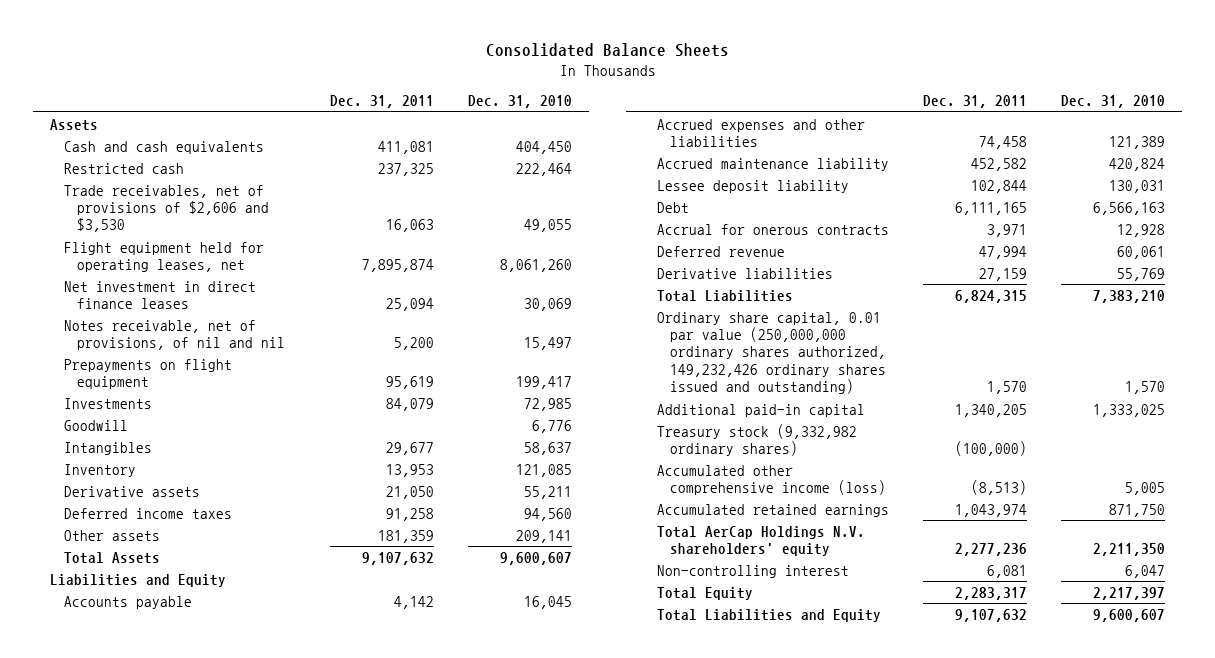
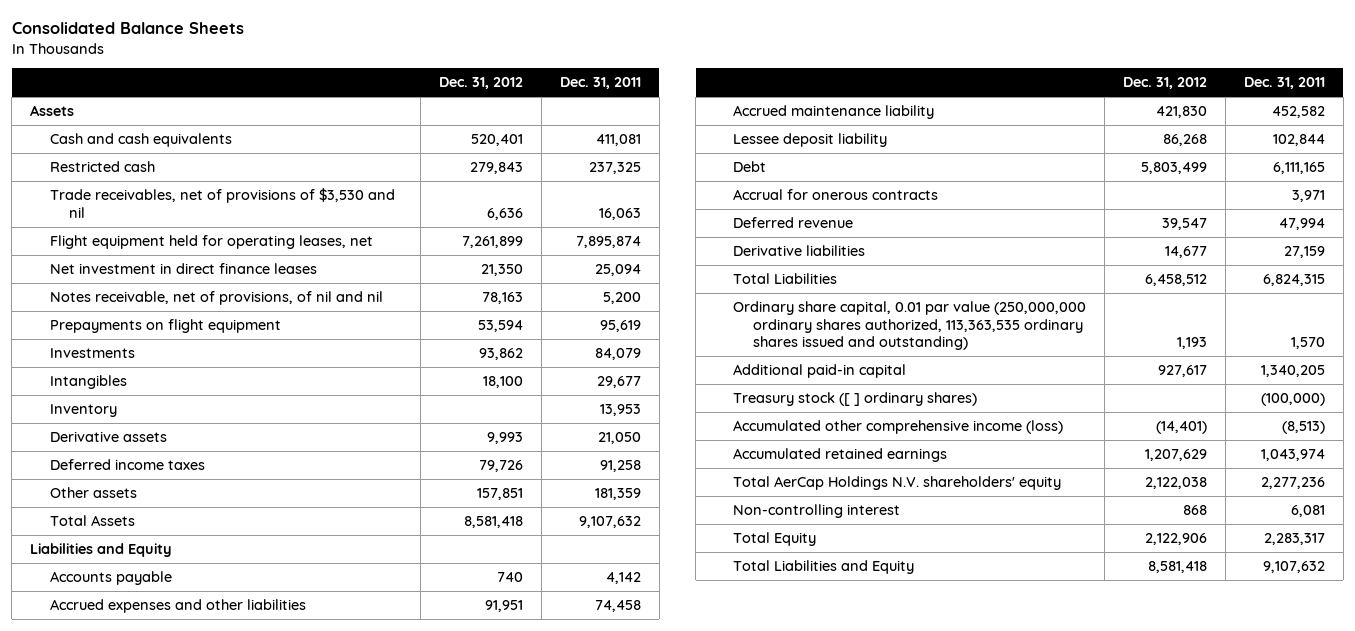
[468,95,573,109] Dec. 31, 2010 -> none
none -> [439,77,524,90] Dec. 31, 2012
[63,184,270,233] Trade receivables, net of provisions of $2,606 and $3,530 -> [49,188,395,218] Trade receivables, net of provisions of $3,530 and nil
[63,419,128,431] Goodwill -> none
[656,311,887,395] Ordinary share capital, 0.01 par value (250,000,000 ordinary shares authorized, 149,232,426 ordinary shares issued and outstanding) -> [733,301,1087,351] Ordinary share capital, 0.01 par value (250,000,000 ordinary shares authorized, 113,363,535 ordinary shares issued and outstanding)
[656,423,857,457] Treasury stock (9,332,982 ordinary shares) -> [733,392,978,407] Treasury stock ([ ] ordinary shares)

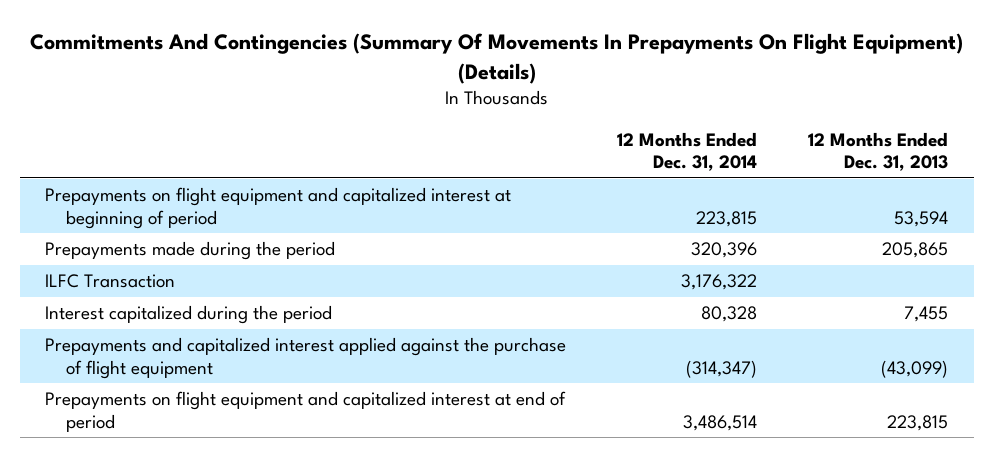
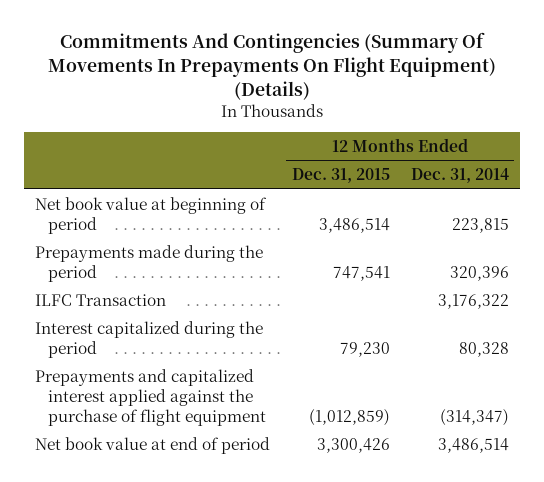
[808,131,949,172] 12 Months Ended Dec. 31, 2013 -> none
none -> [291,168,390,184] Dec. 31, 2015
[45,187,512,229] Prepayments on flight equipment and capitalized interest at beginning of period -> [35,196,268,234] Net book value at beginning of period
[45,391,567,432] Prepayments on flight equipment and capitalized interest at end of period -> [35,436,271,454] Net book value at end of period

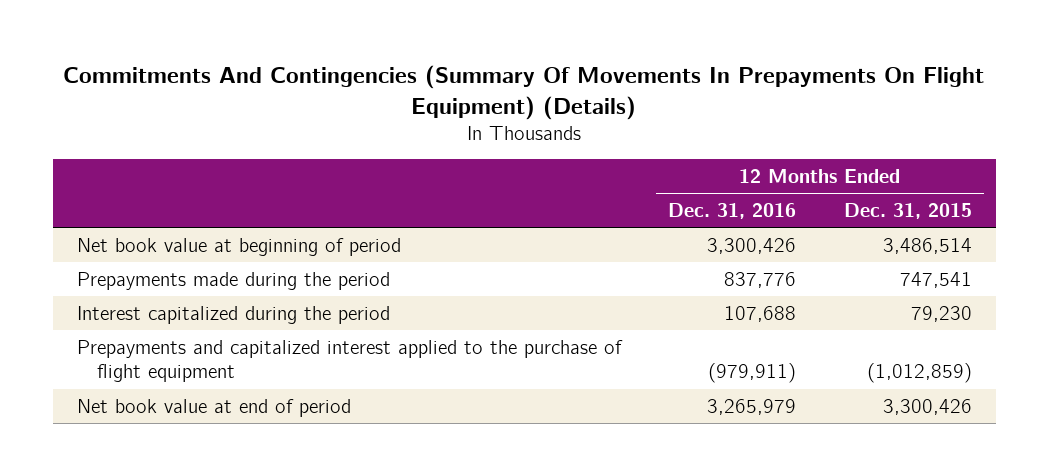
[411,168,510,184] Dec. 31, 2014 -> none
none -> [668,203,797,220] Dec. 31, 2016
[35,293,167,306] ILFC Transaction -> none
[35,368,267,426] Prepayments and capitalized interest applied against the purchase of flight equipment -> [76,339,623,383] Prepayments and capitalized interest applied to the purchase of flight equipment

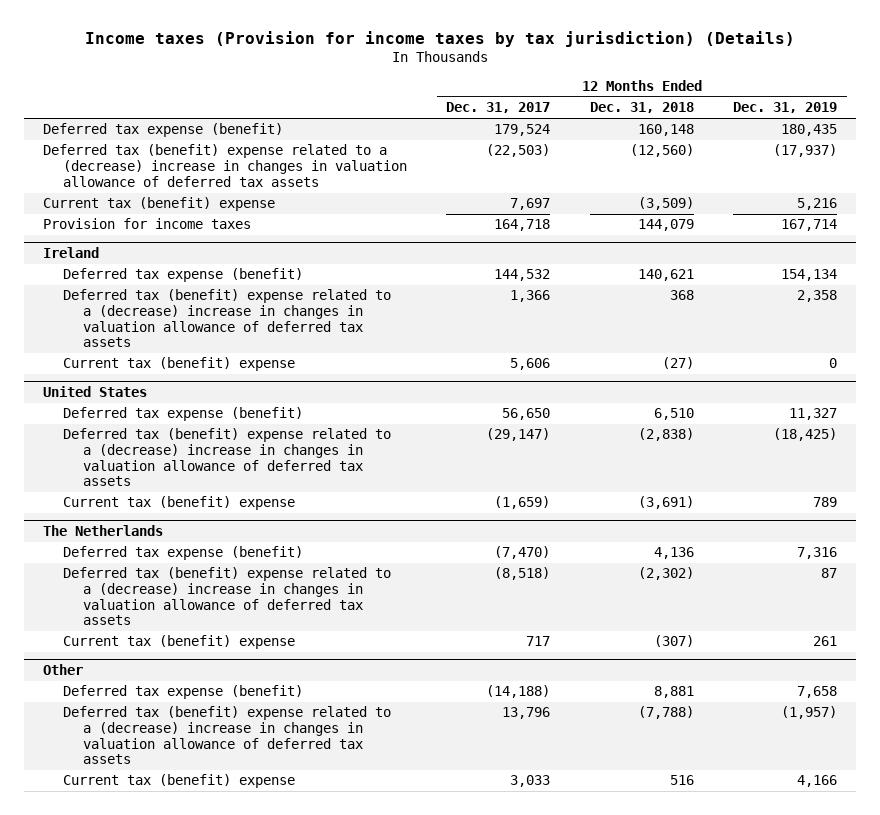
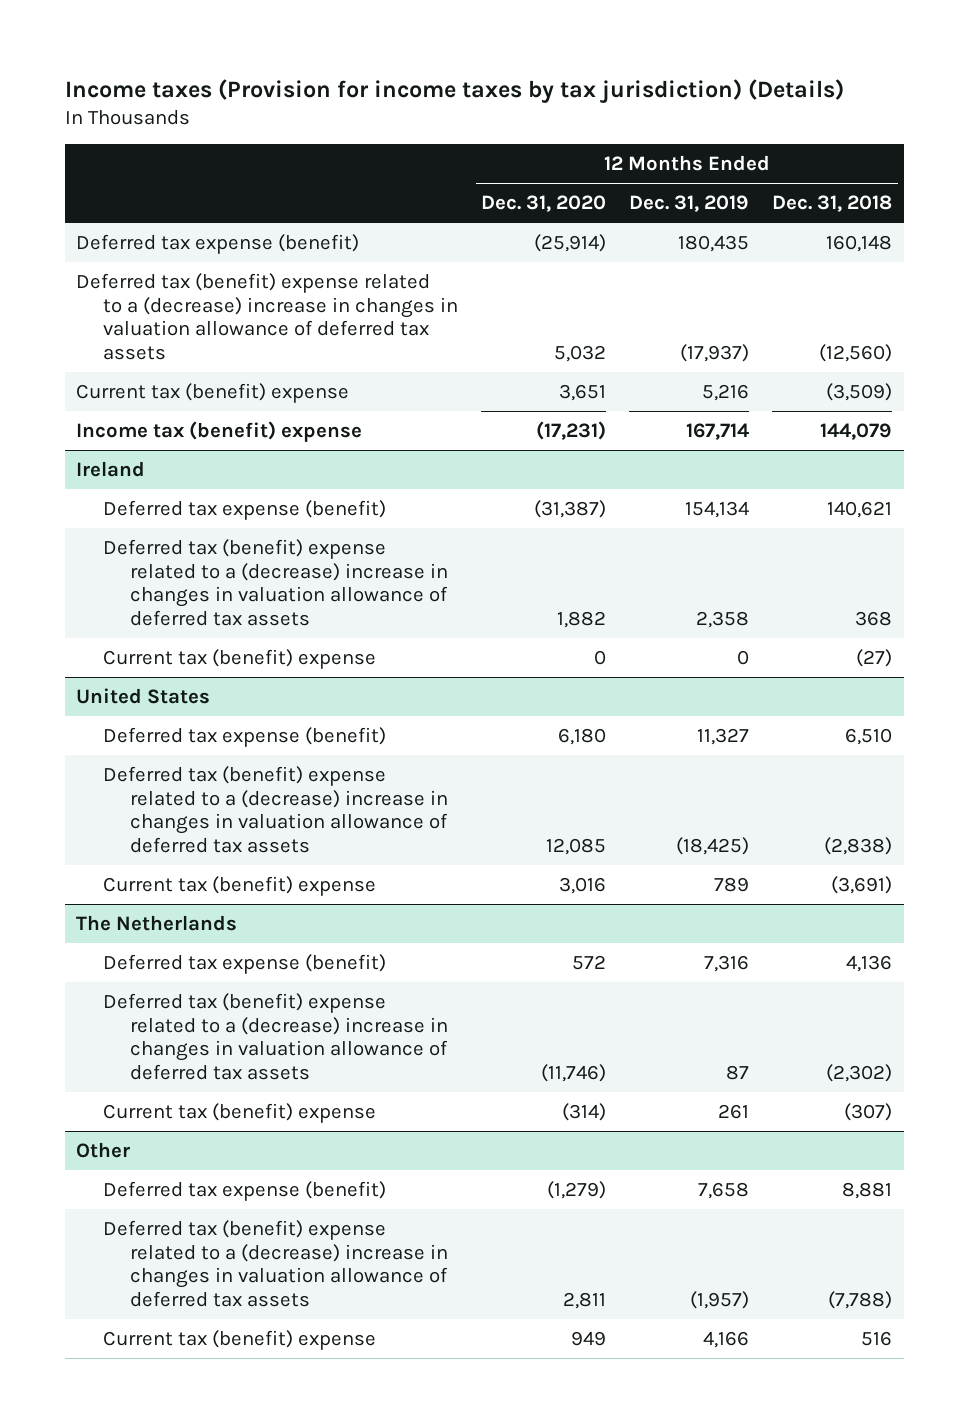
[446,102,551,114] Dec. 31, 2017 -> none
none -> [481,195,607,213] Dec. 31, 2020
[43,218,252,230] Provision for income taxes -> [76,420,363,442] Income tax (benefit) expense

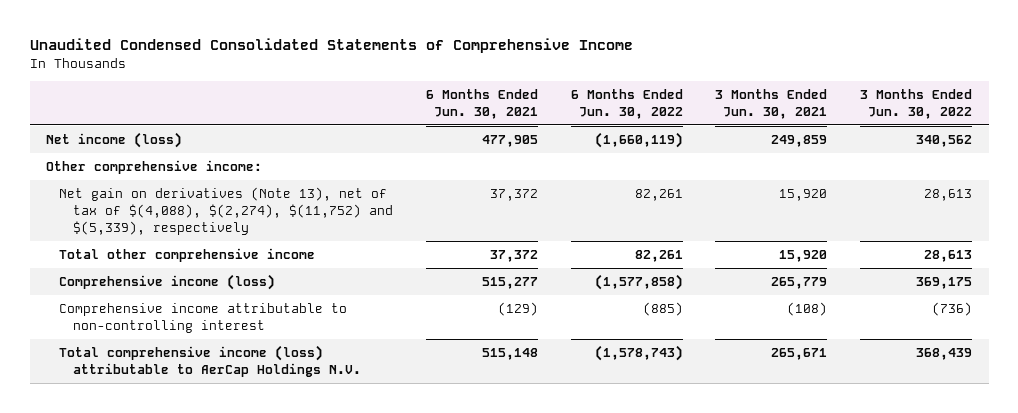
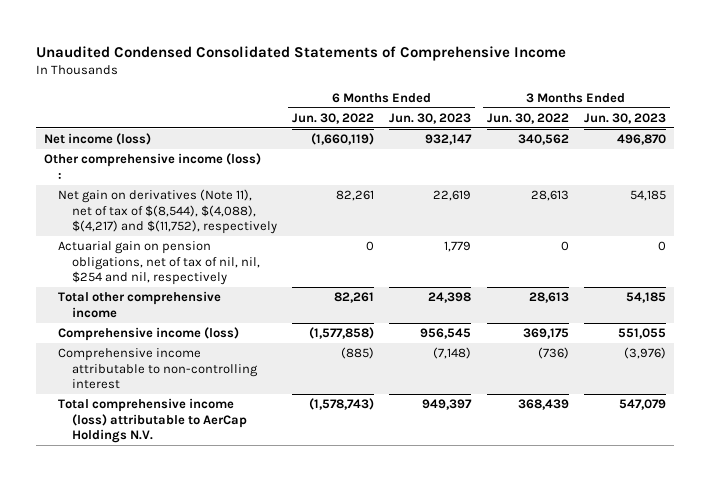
[425,88,538,119] 6 Months Ended Jun. 30, 2021 -> none
[715,88,828,119] 3 Months Ended Jun. 30, 2021 -> none
none -> [389,112,472,124] Jun. 30, 2023
none -> [584,112,667,124] Jun. 30, 2023
[46,160,263,175] Other comprehensive income: -> [43,153,261,179] Other comprehensive income (loss) :
[59,187,393,235] Net gain on derivatives (Note 13), net of tax of $(4,088), $(2,274), $(11,752) and $(5,339), respectively -> [57,189,277,235] Net gain on derivatives (Note 11), net of tax of $(8,544), $(4,088), $(4,217) and $(11,752), respectively
none -> [57,241,260,286] Actuarial gain on pension obligations, net of tax of nil, nil, $254 and nil, respectively

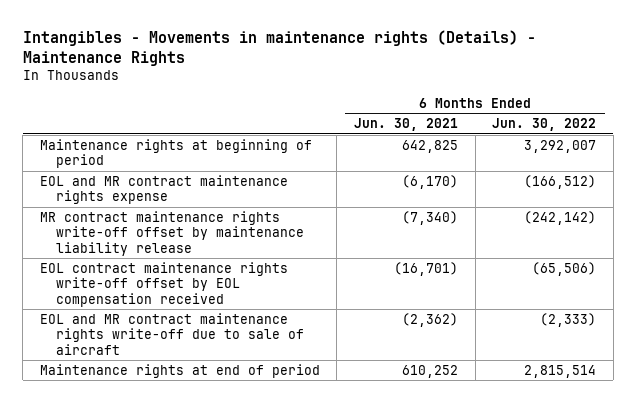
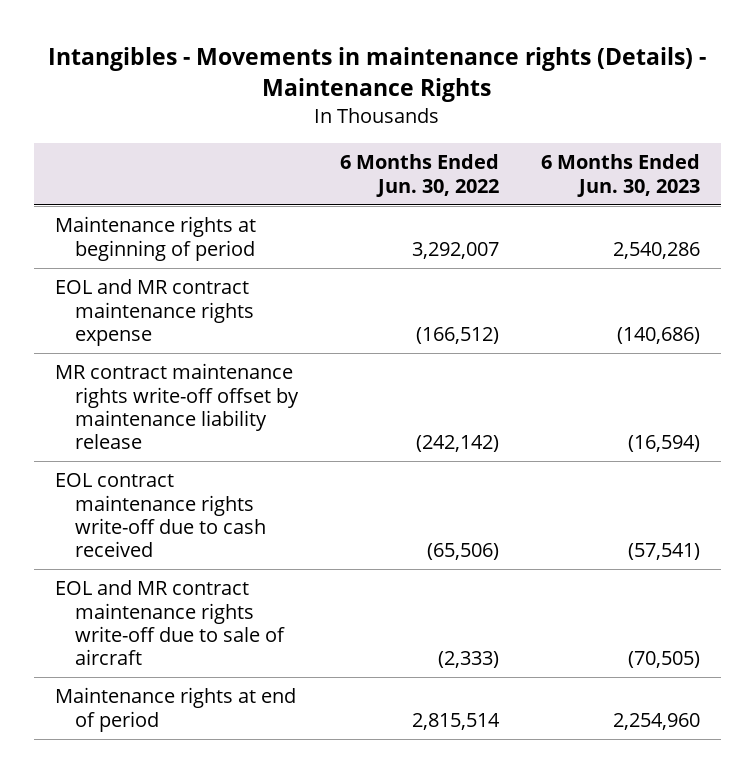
[353,118,458,132] Jun. 30, 2021 -> none
none -> [540,154,700,197] 6 Months Ended Jun. 30, 2023
[39,261,288,308] EOL contract maintenance rights write-off offset by EOL compensation received -> [54,473,266,558] EOL contract maintenance rights write-off due to cash received

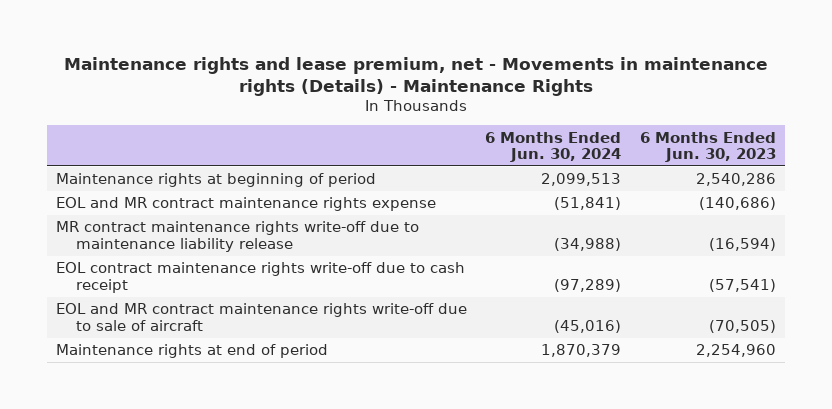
[48,46,707,102] Intangibles - Movements in maintenance rights (Details) - Maintenance Rights -> [63,56,768,96] Maintenance rights and lease premium, net - Movements in maintenance rights (Details) - Maintenance Rights
[339,154,499,197] 6 Months Ended Jun. 30, 2022 -> none
none -> [485,131,622,163] 6 Months Ended Jun. 30, 2024
[54,363,299,450] MR contract maintenance rights write-off offset by maintenance liability release -> [56,221,420,252] MR contract maintenance rights write-off due to maintenance liability release
[54,473,266,558] EOL contract maintenance rights write-off due to cash received -> [56,262,466,293] EOL contract maintenance rights write-off due to cash receipt

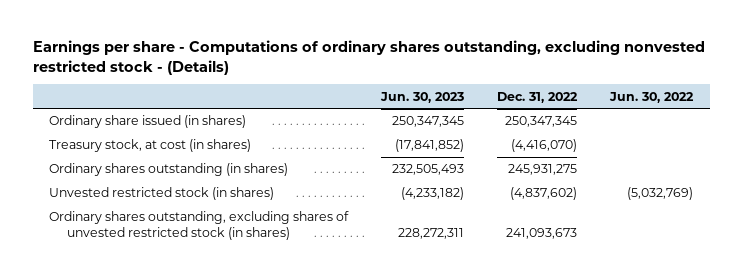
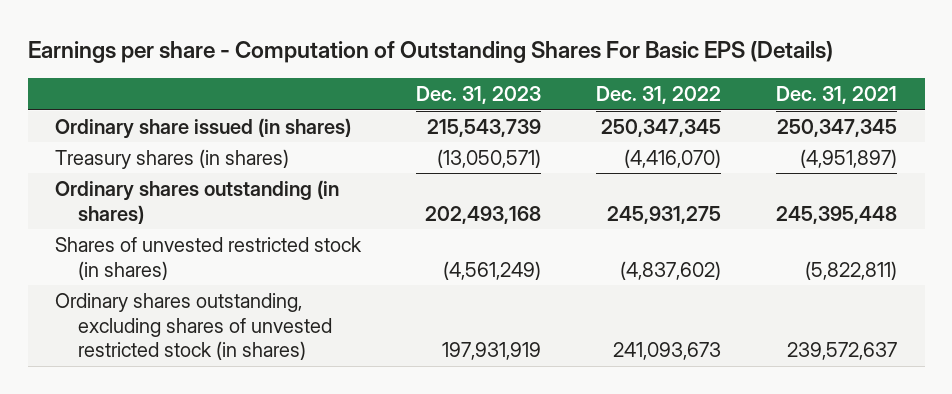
[32,40,705,75] Earnings per share - Computations of ordinary shares outstanding, excluding nonvested restricted stock - (Details) -> [27,41,833,64] Earnings per share - Computation of Outstanding Shares For Basic EPS (Details)
[380,91,465,103] Jun. 30, 2023 -> none
[609,91,695,103] Jun. 30, 2022 -> none
none -> [416,86,542,105] Dec. 31, 2023
none -> [776,86,898,105] Dec. 31, 2021
[49,139,252,153] Treasury stock, at cost (in shares) -> [55,148,290,169] Treasury shares (in shares)
[49,187,275,201] Unvested restricted stock (in shares) -> [55,236,363,280] Shares of unvested restricted stock (in shares)

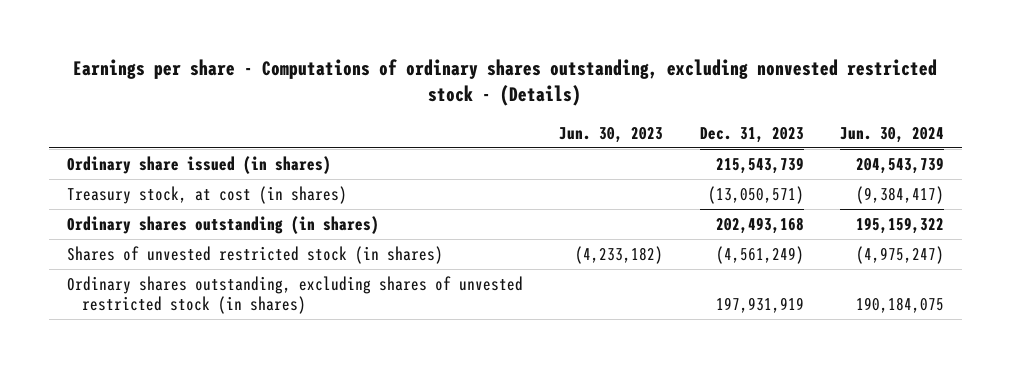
[27,41,833,64] Earnings per share - Computation of Outstanding Shares For Basic EPS (Details) -> [73,58,938,107] Earnings per share - Computations of ordinary shares outstanding, excluding nonvested restricted stock - (Details)
[596,86,722,105] Dec. 31, 2022 -> none
[776,86,898,105] Dec. 31, 2021 -> none
none -> [559,126,664,143] Jun. 30, 2023
none -> [839,126,944,143] Jun. 30, 2024
[55,148,290,169] Treasury shares (in shares) -> [67,185,348,204] Treasury stock, at cost (in shares)

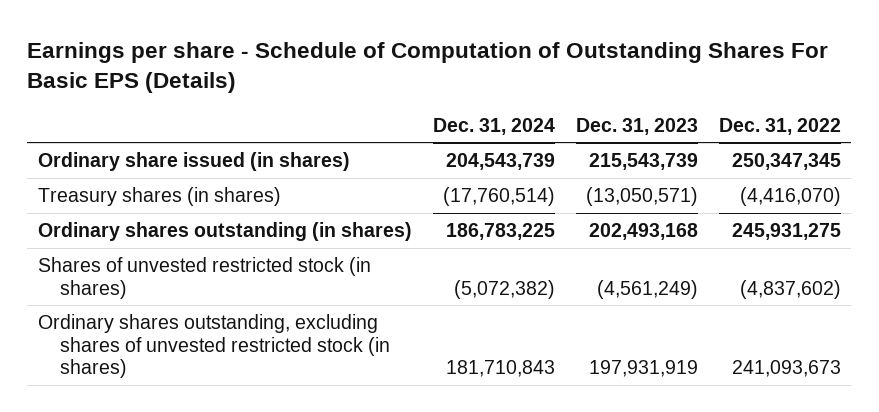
[73,58,938,107] Earnings per share - Computations of ordinary shares outstanding, excluding nonvested restricted stock - (Details) -> [27,41,829,94] Earnings per share - Schedule of Computation of Outstanding Shares For Basic EPS (Details)
[559,126,664,143] Jun. 30, 2023 -> none
[839,126,944,143] Jun. 30, 2024 -> none
none -> [432,117,555,135] Dec. 31, 2024
none -> [718,117,841,135] Dec. 31, 2022
[67,185,348,204] Treasury stock, at cost (in shares) -> [37,187,281,207] Treasury shares (in shares)

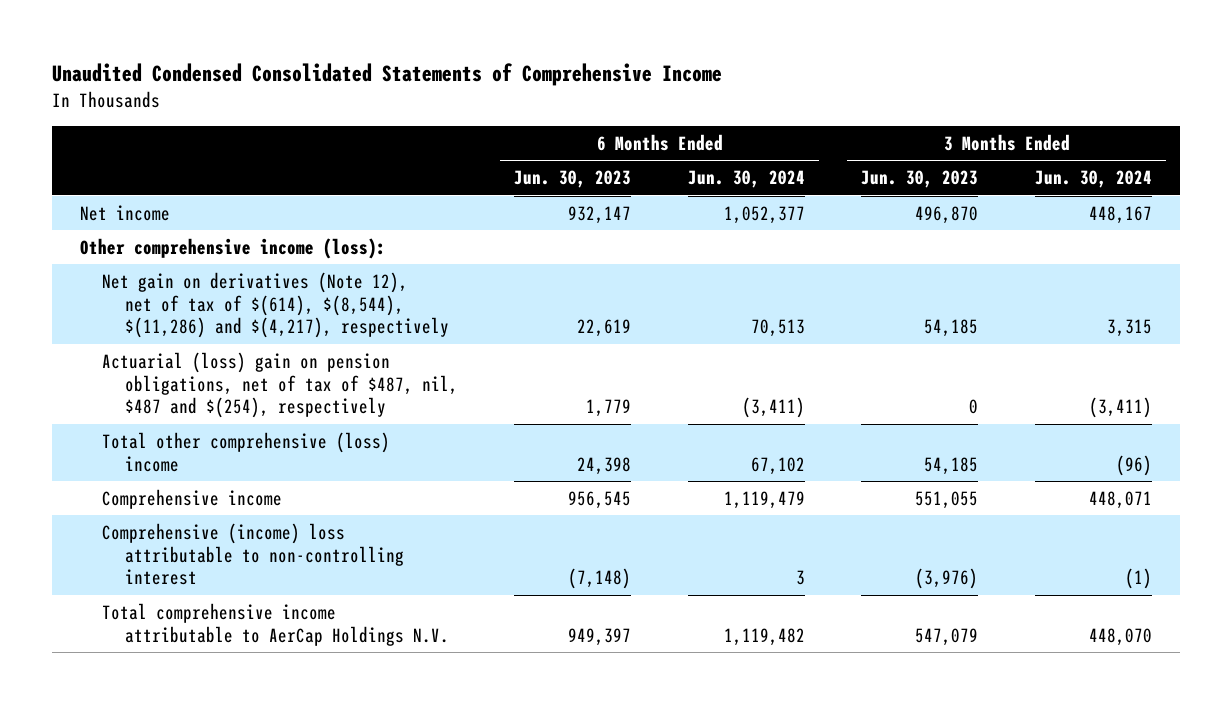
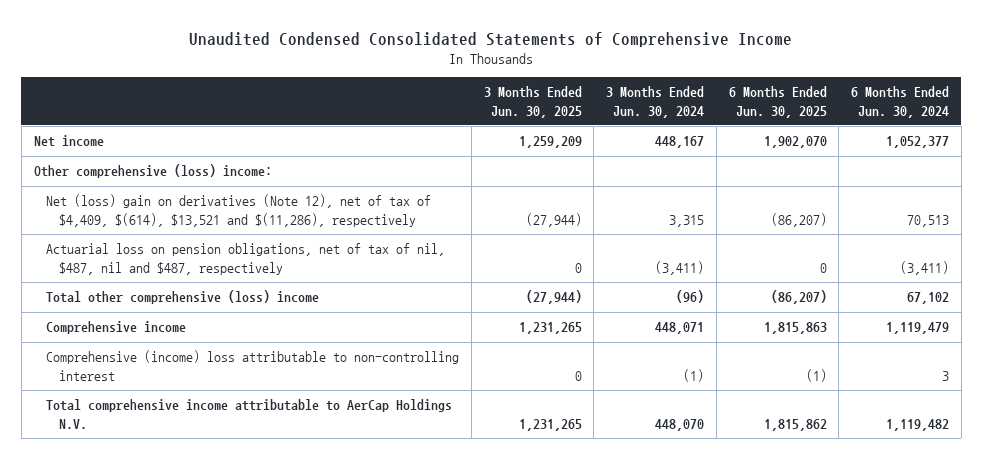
[514,170,632,189] Jun. 30, 2023 -> none
[861,170,979,189] Jun. 30, 2023 -> none
none -> [483,86,582,118] 3 Months Ended Jun. 30, 2025
none -> [728,86,827,118] 6 Months Ended Jun. 30, 2025
[80,237,387,259] Other comprehensive income (loss): -> [33,164,272,179] Other comprehensive (loss) income:
[102,271,449,339] Net gain on derivatives (Note 12), net of tax of $(614), $(8,544), $(11,286) and $(4,217), respectively -> [46,194,432,227] Net (loss) gain on derivatives (Note 12), net of tax of $4,409, $(614), $13,521 and $(11,286), respectively
[102,351,458,419] Actuarial (loss) gain on pension obligations, net of tax of $487, nil, $487 and $(254), respectively -> [46,243,446,275] Actuarial loss on pension obligations, net of tax of nil, $487, nil and $487, respectively

